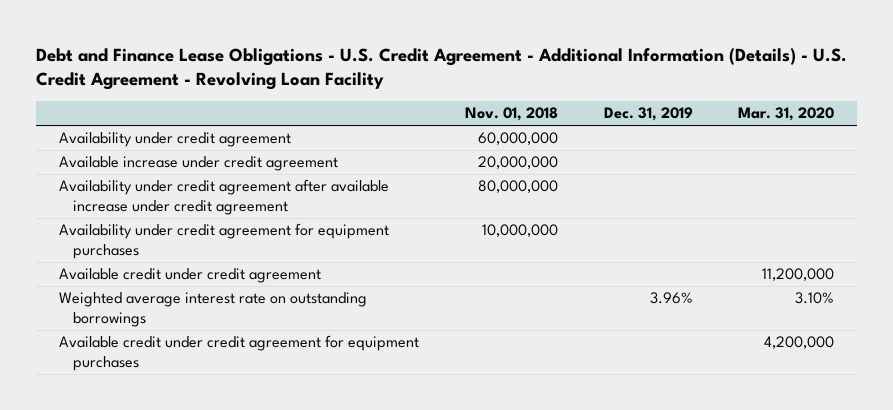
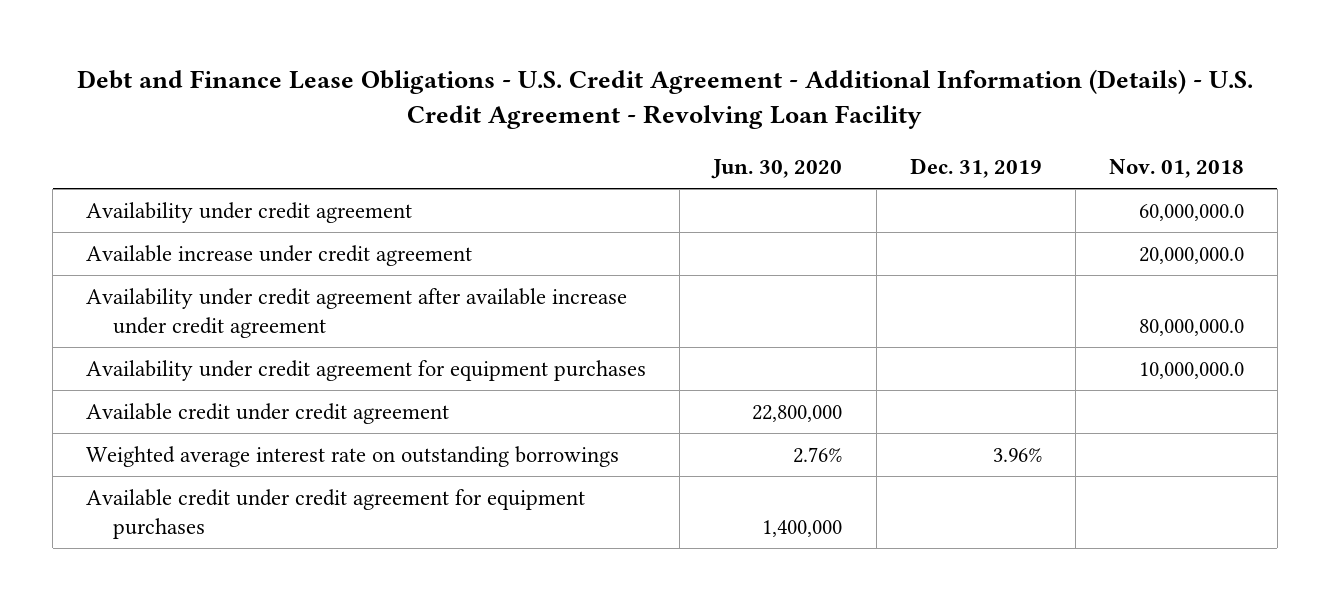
[738,107,835,122] Mar. 31, 2020 -> none
none -> [711,159,843,180] Jun. 30, 2020
[477,132,558,146] 60,000,000 -> [1138,203,1244,221] 60,000,000.0
[477,156,558,170] 20,000,000 -> [1138,246,1244,264] 20,000,000.0
[477,180,558,194] 80,000,000 -> [1138,318,1244,336] 80,000,000.0
[481,224,558,238] 10,000,000 -> [1138,361,1244,379] 10,000,000.0

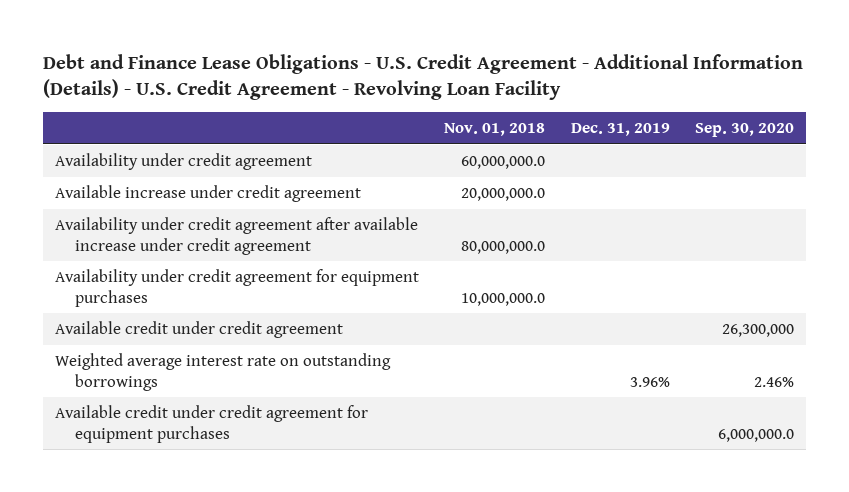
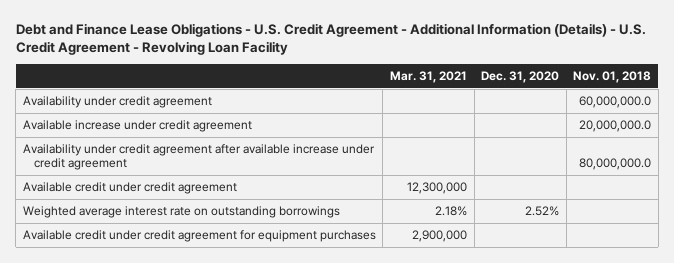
[570,123,670,137] Dec. 31, 2019 -> none
[694,123,794,138] Sep. 30, 2020 -> none
none -> [389,71,467,84] Mar. 31, 2021
none -> [481,71,560,84] Dec. 31, 2020
[55,269,420,307] Availability under credit agreement for equipment purchases -> none

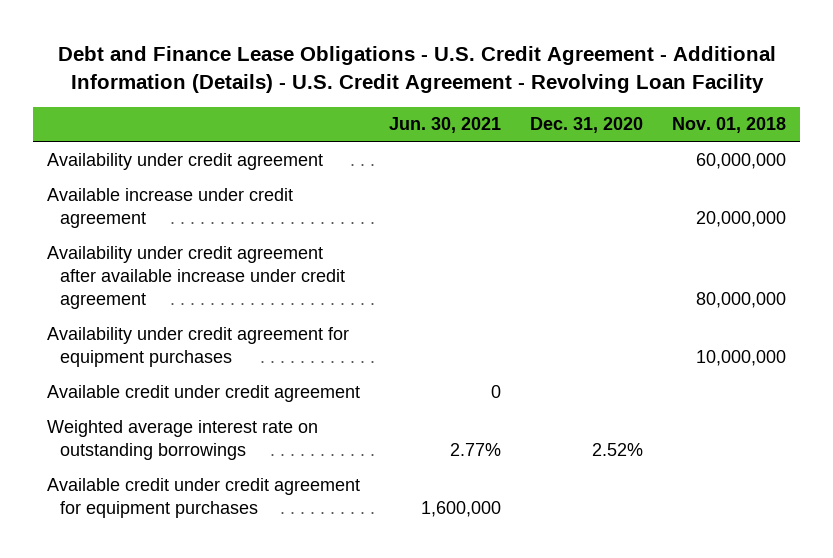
[389,71,467,84] Mar. 31, 2021 -> none
none -> [389,117,502,134] Jun. 30, 2021
[579,96,652,109] 60,000,000.0 -> [695,152,786,169] 60,000,000
[579,120,652,133] 20,000,000.0 -> [695,210,786,227] 20,000,000
[579,158,652,171] 80,000,000.0 -> [695,291,786,308] 80,000,000
none -> [47,326,350,367] Availability under credit agreement for equipment purchases

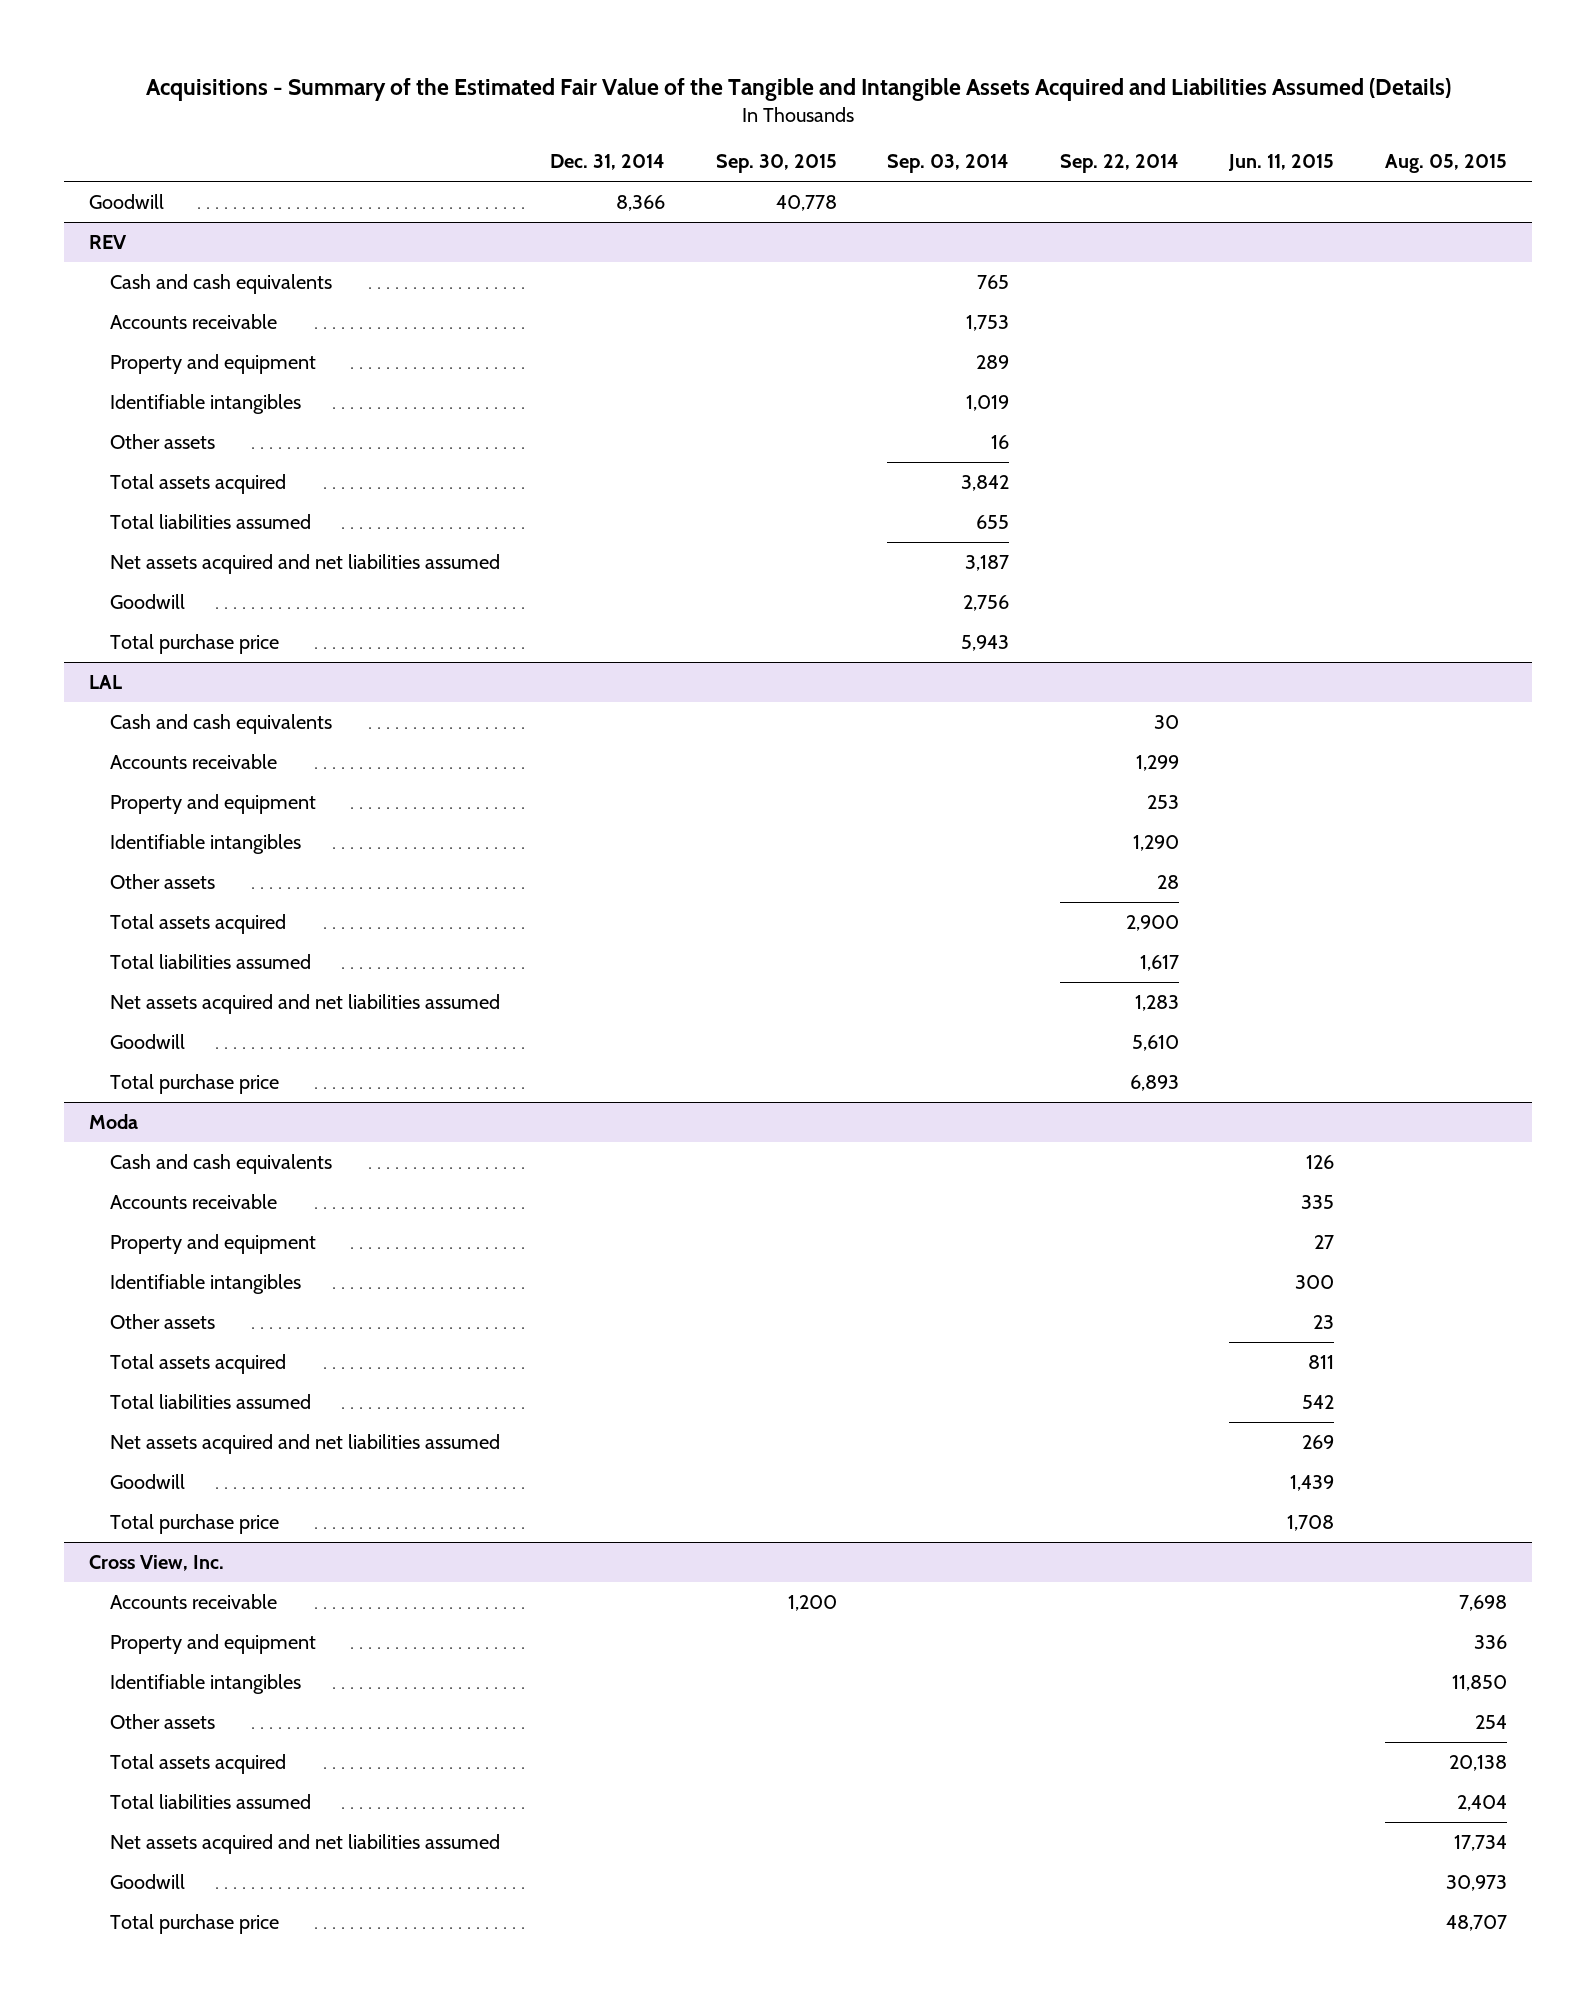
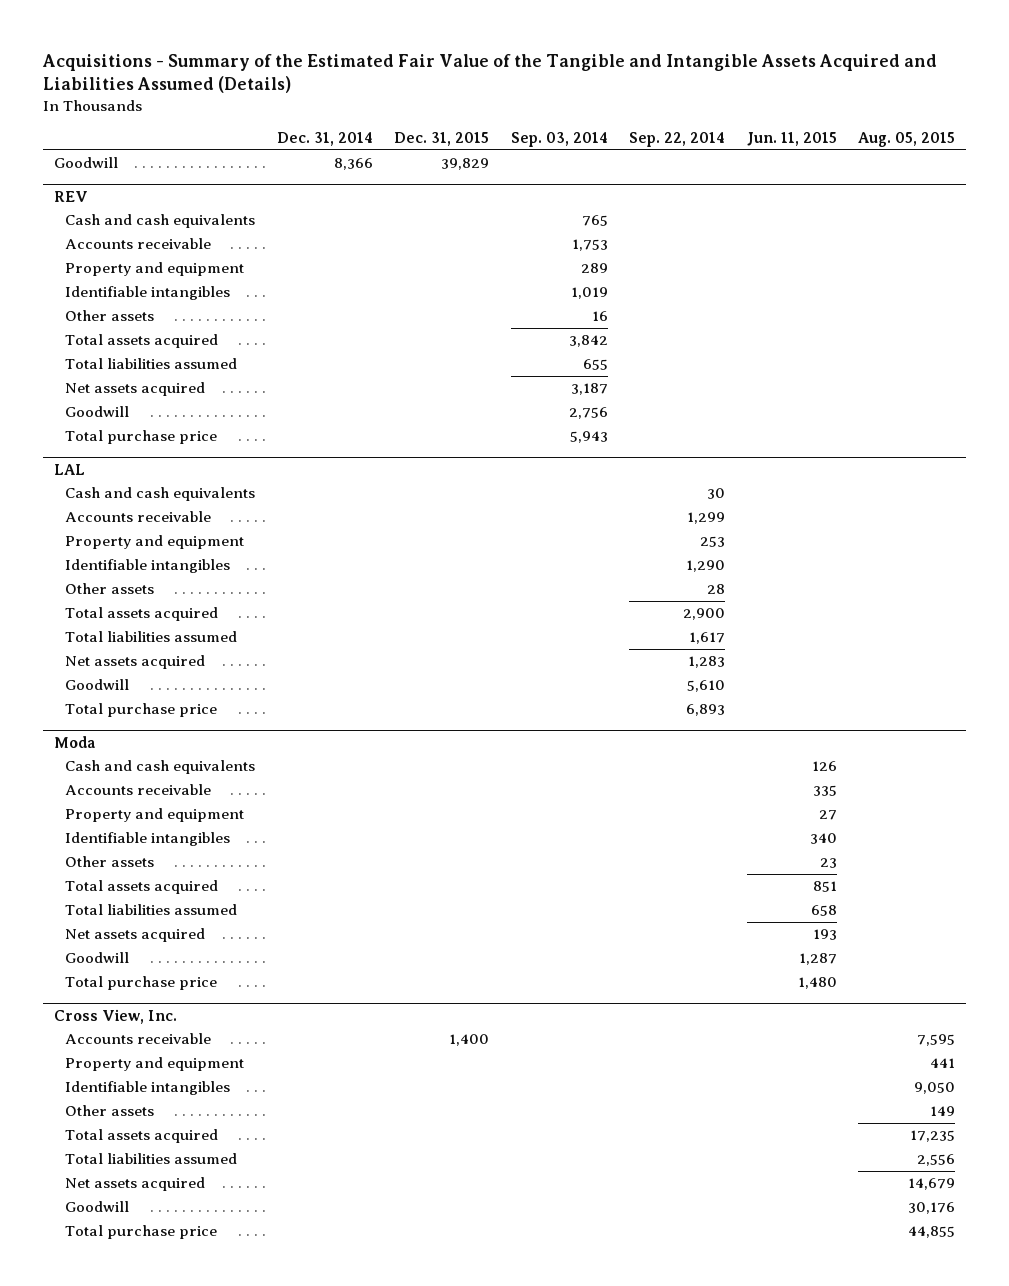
[715,154,837,174] Sep. 30, 2015 -> none
none -> [394,132,490,147] Dec. 31, 2015
[109,553,500,574] Net assets acquired and net liabilities assumed -> [65,382,206,397] Net assets acquired
[109,993,500,1014] Net assets acquired and net liabilities assumed -> [65,655,206,670] Net assets acquired
[1295,1274,1335,1289] 300 -> [809,833,837,845] 340
[1308,1354,1335,1369] 811 -> [812,881,837,893] 851
[1302,1394,1335,1409] 542 -> [810,905,837,917] 658
[109,1433,500,1454] Net assets acquired and net liabilities assumed -> [65,928,206,943] Net assets acquired
[1302,1434,1335,1449] 269 -> [812,929,837,941] 193
[1290,1474,1335,1491] 1,439 -> [798,953,837,966] 1,287
[1287,1514,1335,1531] 1,708 -> [797,977,837,990] 1,480
[1458,1594,1507,1611] 7,698 -> [917,1034,956,1047] 7,595
[1473,1634,1507,1649] 336 -> [930,1058,956,1069] 441
[1451,1674,1507,1691] 11,850 -> [914,1082,956,1095] 9,050
[1474,1714,1507,1729] 254 -> [930,1106,956,1117] 149
[1448,1754,1507,1771] 20,138 -> [910,1130,956,1143] 17,235
[1456,1794,1507,1811] 2,404 -> [917,1154,956,1167] 2,556
[109,1833,500,1854] Net assets acquired and net liabilities assumed -> [65,1177,206,1192] Net assets acquired
[1453,1834,1507,1851] 17,734 -> [908,1178,956,1191] 14,679
[1445,1874,1507,1891] 30,973 -> [908,1202,956,1215] 30,176
[1445,1914,1507,1931] 48,707 -> [908,1226,956,1239] 44,855

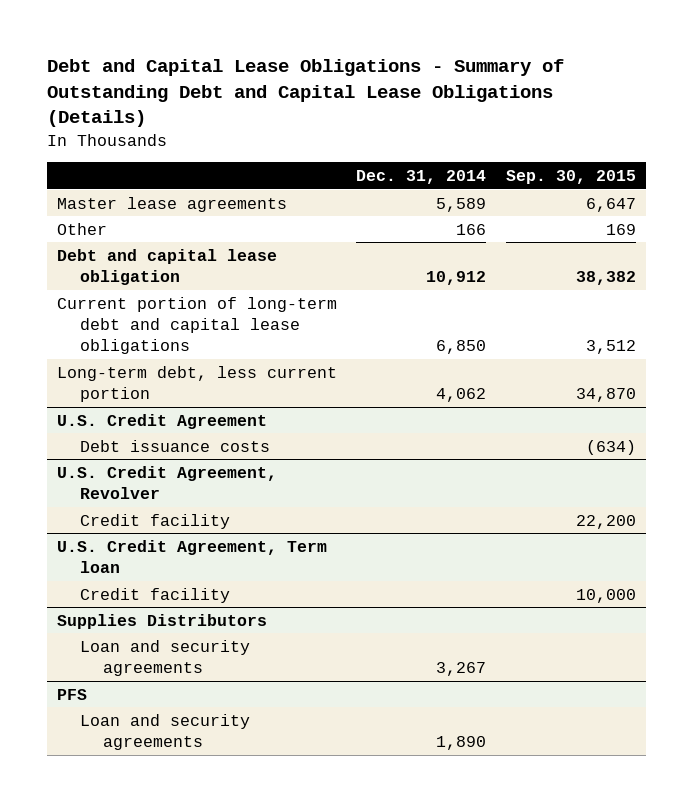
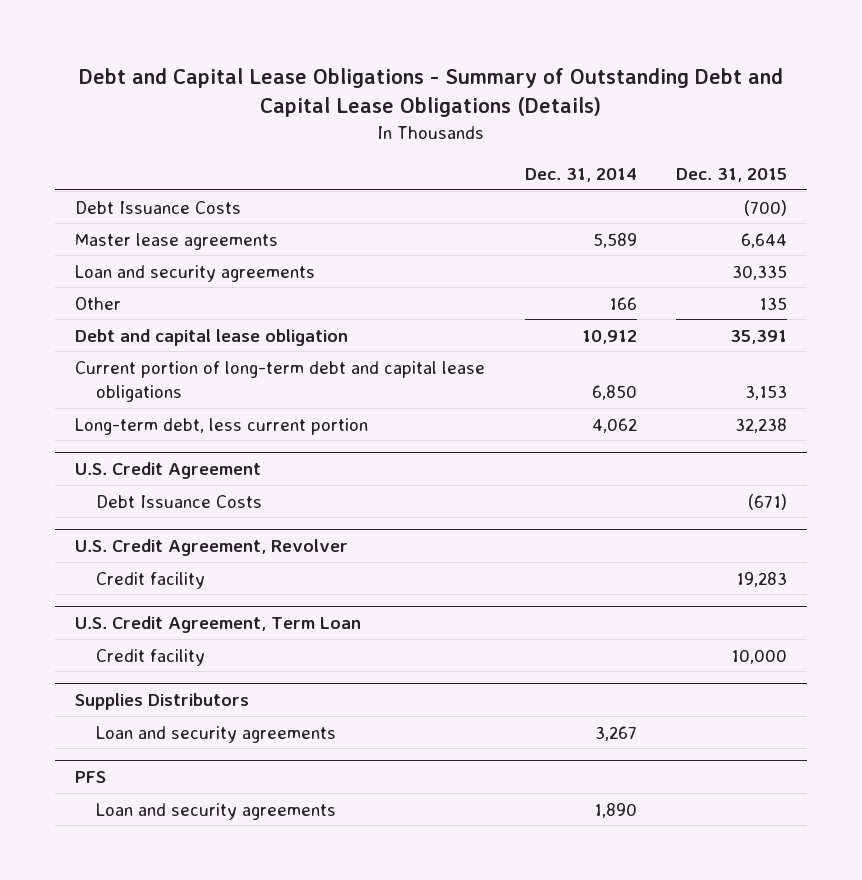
[505,169,636,184] Sep. 30, 2015 -> none
none -> [676,167,788,182] Dec. 31, 2015
none -> [75,200,242,214] Debt Issuance Costs
none -> [75,264,316,282] Loan and security agreements
[79,439,270,452] Debt issuance costs -> [95,494,262,508] Debt Issuance Costs
[56,539,327,573] U.S. Credit Agreement, Term loan -> [75,615,362,633] U.S. Credit Agreement, Term Loan

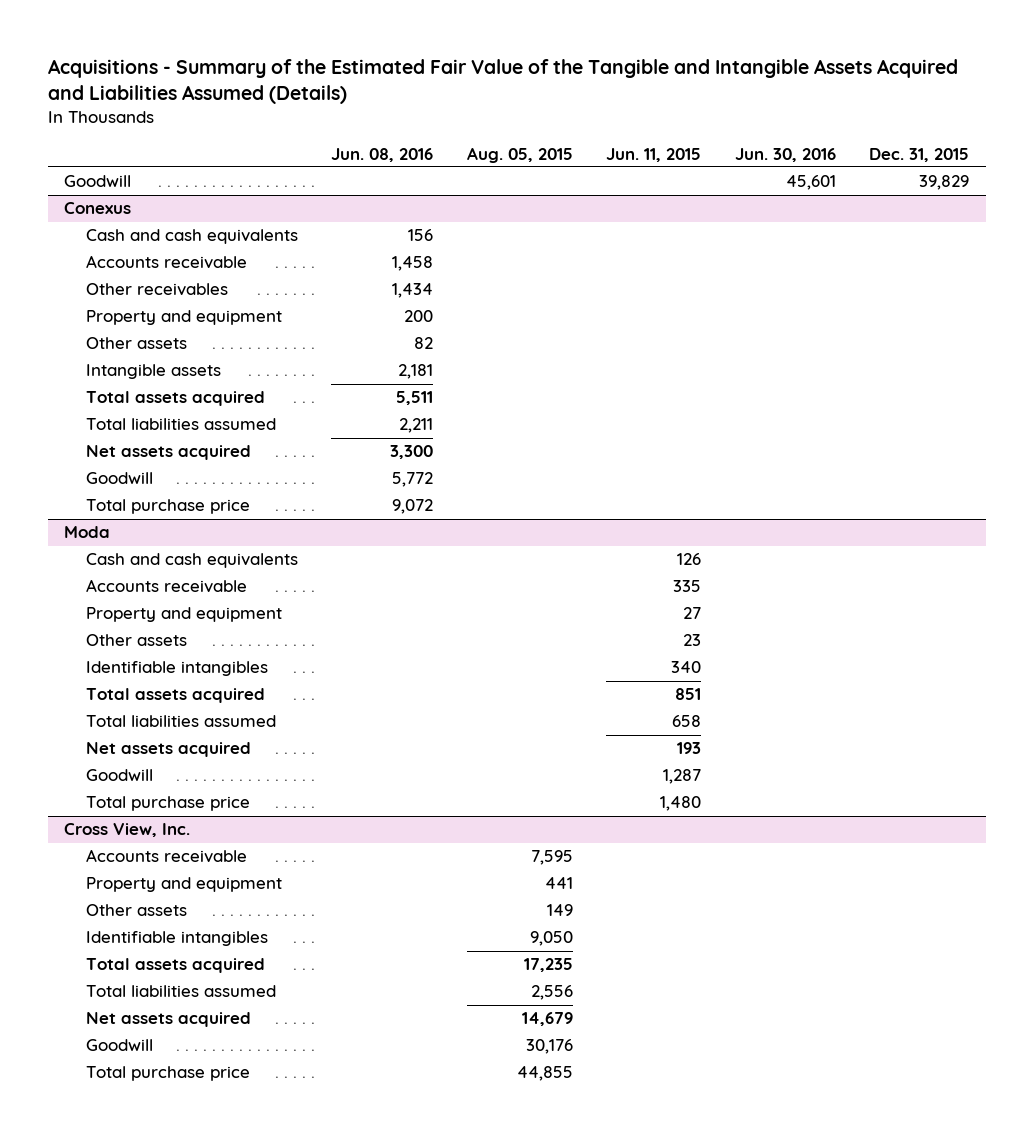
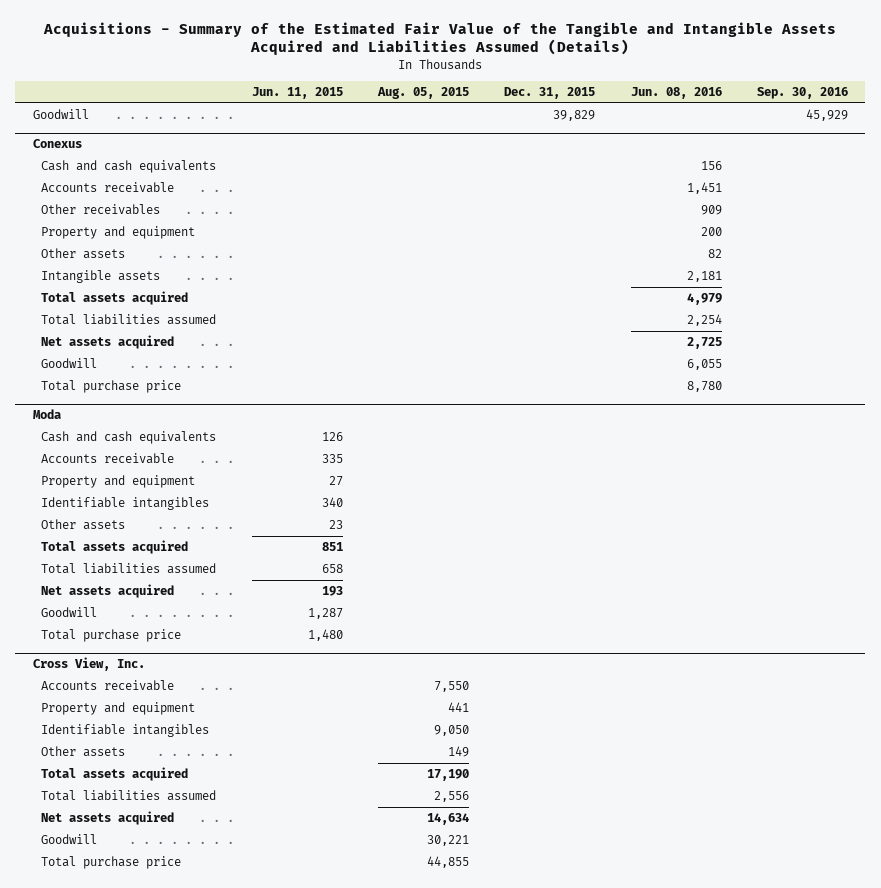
[734,147,836,162] Jun. 30, 2016 -> none
none -> [756,86,848,99] Sep. 30, 2016
[392,256,434,272] 1,458 -> [686,182,722,195] 1,451
[392,283,434,299] 1,434 -> [700,205,722,216] 909
[396,391,434,406] 5,511 -> [686,293,722,306] 4,979
[399,418,434,434] 2,211 -> [686,314,722,327] 2,254
[390,445,434,460] 3,300 -> [686,337,722,350] 2,725
[392,472,434,488] 5,772 -> [686,359,722,371] 6,055
[392,499,434,515] 9,072 -> [686,381,722,393] 8,780
[85,634,187,647] Other assets -> [41,519,126,531] Other assets
[530,850,573,866] 7,595 -> [434,681,470,693] 7,550
[85,904,187,917] Other assets -> [41,746,126,758] Other assets
[523,958,573,973] 17,235 -> [427,769,470,782] 17,190
[521,1012,573,1027] 14,679 -> [427,813,470,826] 14,634
[525,1039,573,1055] 30,176 -> [427,835,470,847] 30,221

